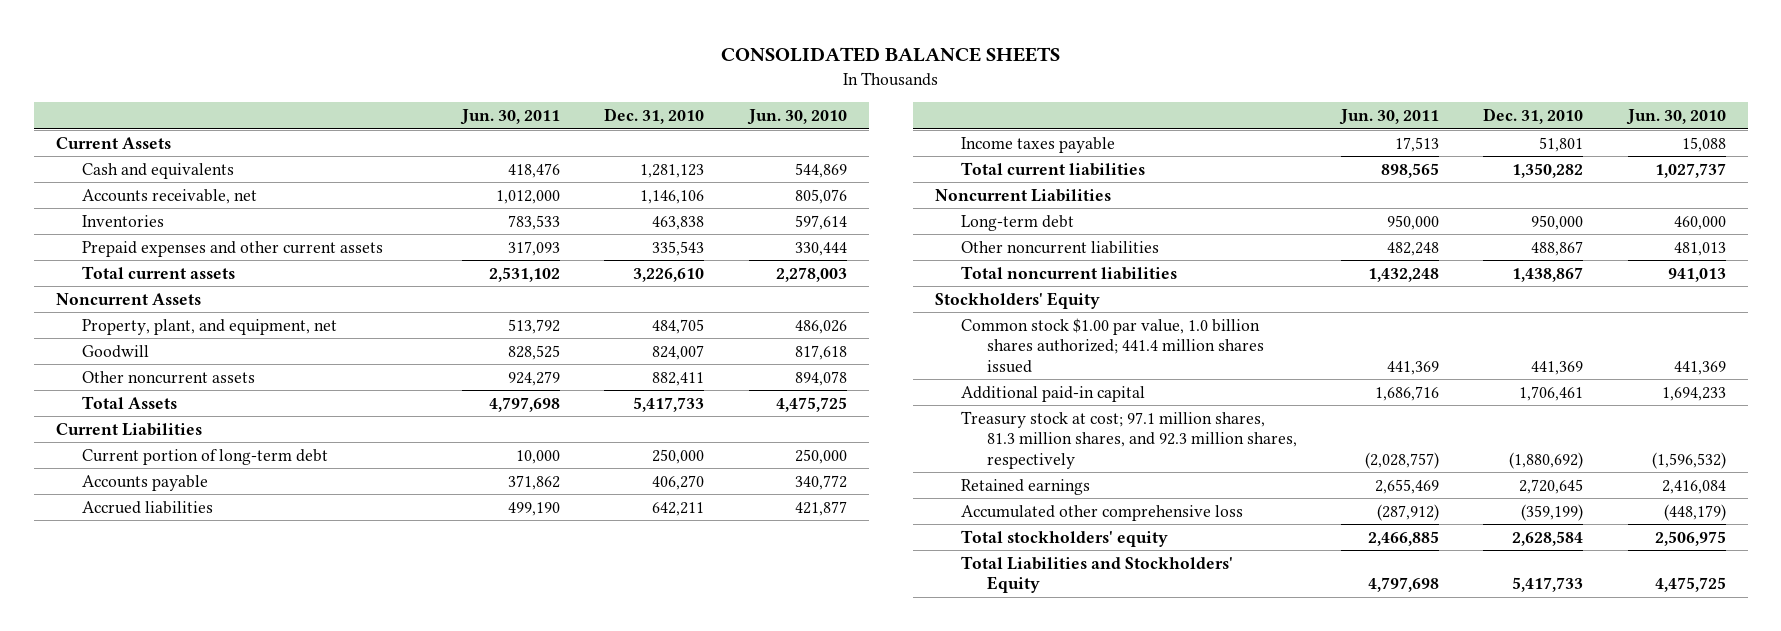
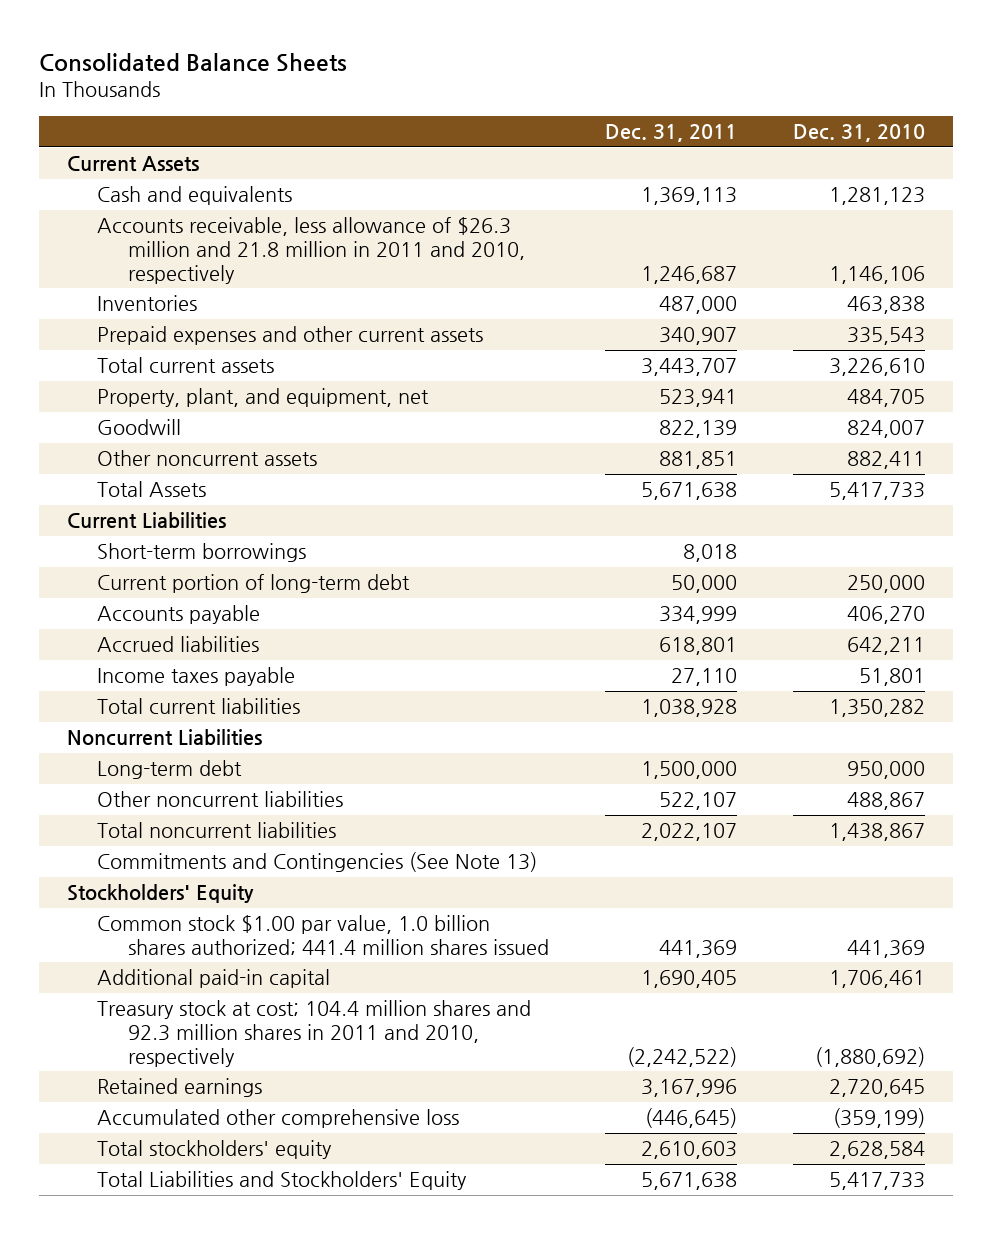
[720,46,1060,62] CONSOLIDATED BALANCE SHEETS -> [38,52,347,72] Consolidated Balance Sheets
[460,109,561,126] Jun. 30, 2011 -> none
[746,109,847,126] Jun. 30, 2010 -> none
none -> [604,124,737,143] Dec. 31, 2011
[81,188,257,204] Accounts receivable, net -> [97,217,525,284] Accounts receivable, less allowance of $26.3 million and 21.8 million in 2011 and 2010, respectively
[55,292,201,305] Noncurrent Assets -> none
none -> [97,543,307,563] Short-term borrowings
none -> [97,852,538,873] Commitments and Contingencies (See Note 13)
[960,410,1298,469] Treasury stock at cost; 97.1 million shares, 81.3 million shares, and 92.3 million shares, respectively -> [97,1000,532,1067] Treasury stock at cost; 104.4 million shares and 92.3 million shares in 2011 and 2010, respectively

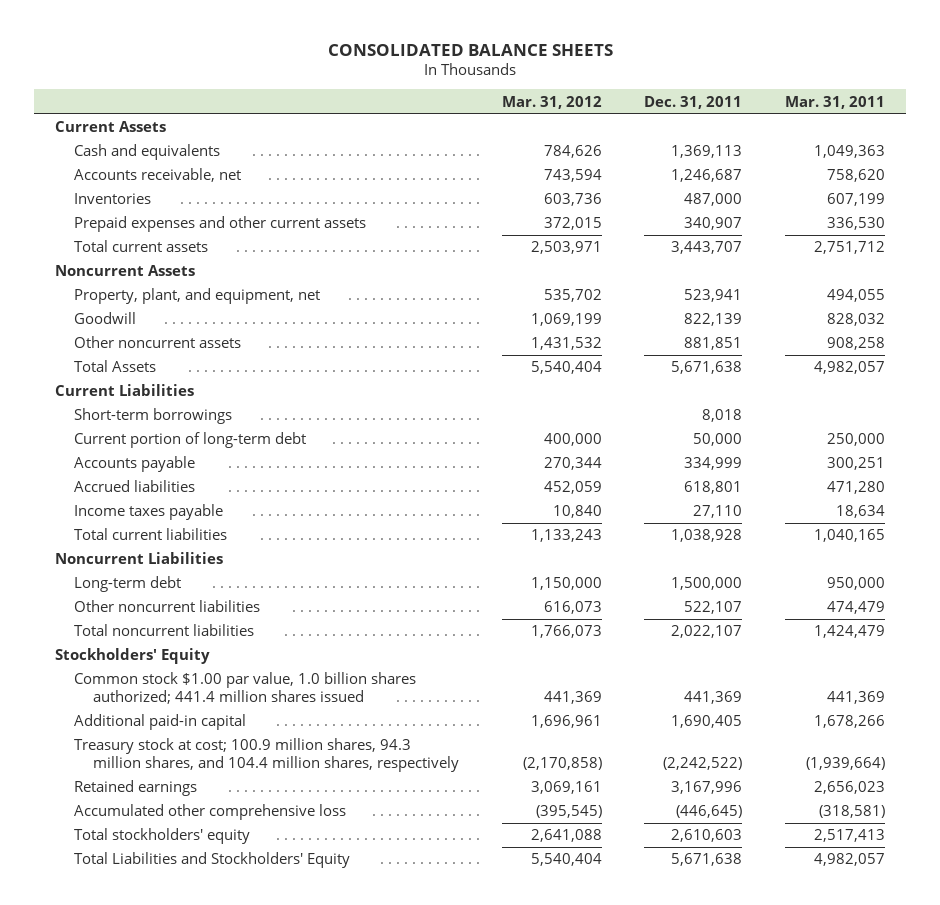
[38,52,347,72] Consolidated Balance Sheets -> [327,43,613,56] CONSOLIDATED BALANCE SHEETS
[792,124,925,143] Dec. 31, 2010 -> none
none -> [501,95,602,109] Mar. 31, 2012
none -> [785,95,886,109] Mar. 31, 2011
[97,217,525,284] Accounts receivable, less allowance of $26.3 million and 21.8 million in 2011 and 2010, respectively -> [73,168,241,183] Accounts receivable, net
none -> [54,265,195,277] Noncurrent Assets
[97,852,538,873] Commitments and Contingencies (See Note 13) -> none
[97,1000,532,1067] Treasury stock at cost; 104.4 million shares and 92.3 million shares in 2011 and 2010, respectively -> [73,738,459,773] Treasury stock at cost; 100.9 million shares, 94.3 million shares, and 104.4 million shares, respectively

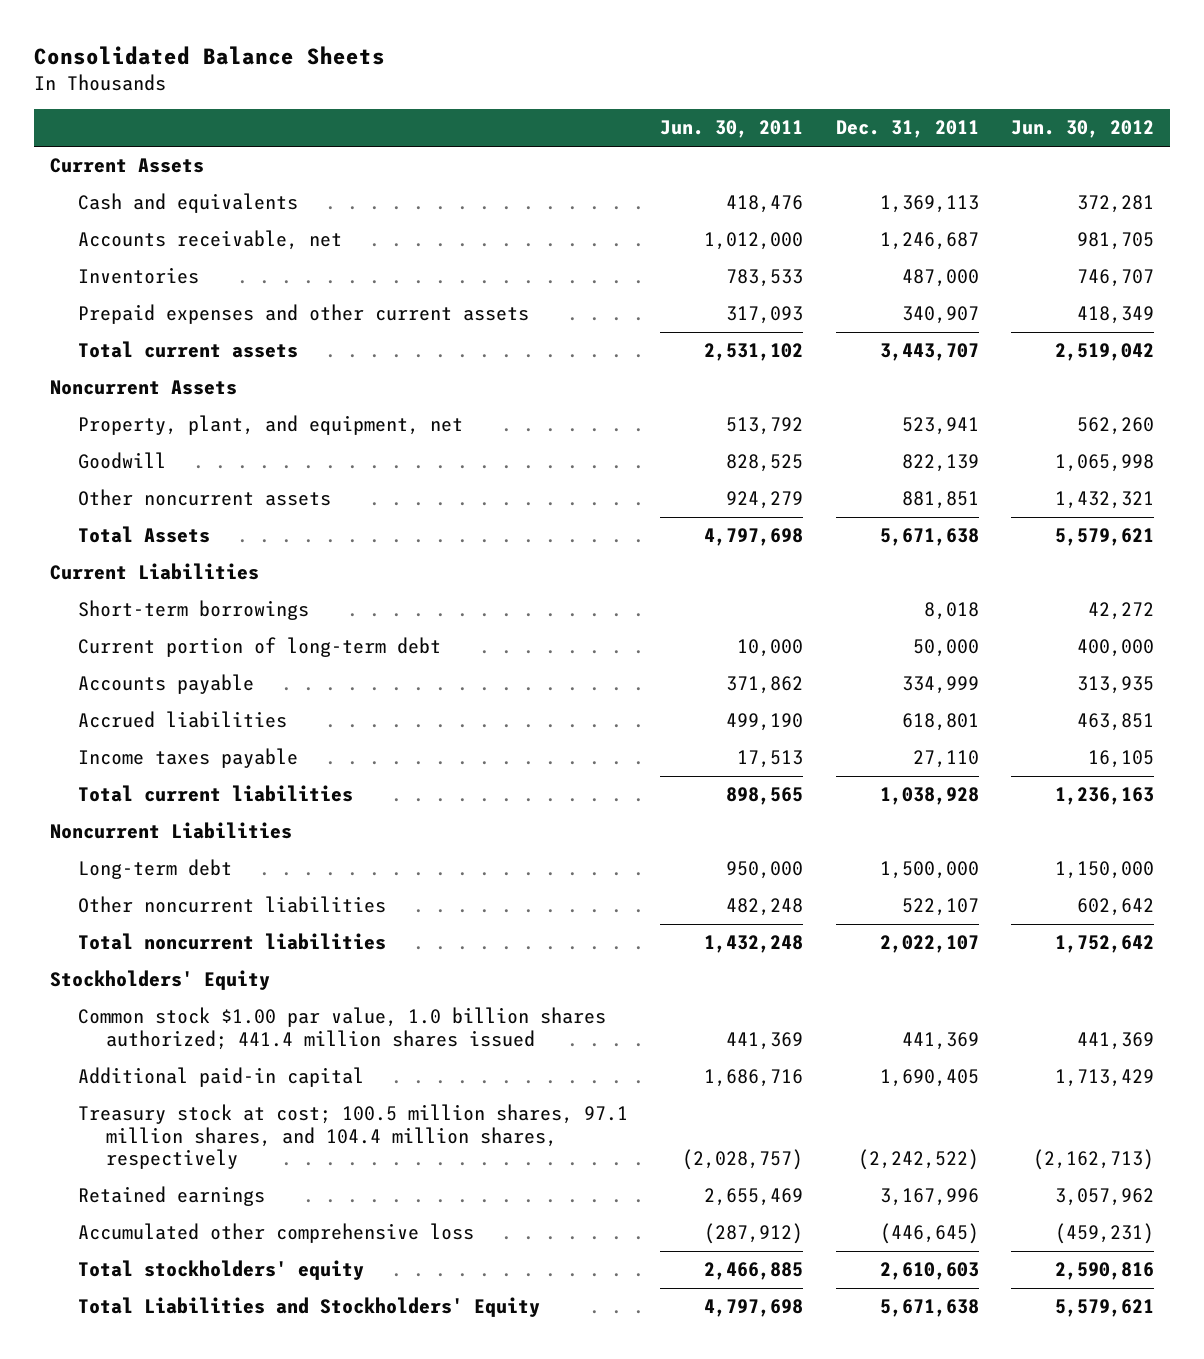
[327,43,613,56] CONSOLIDATED BALANCE SHEETS -> [33,45,385,65] Consolidated Balance Sheets
[501,95,602,109] Mar. 31, 2012 -> none
[785,95,886,109] Mar. 31, 2011 -> none
none -> [660,120,804,139] Jun. 30, 2011
none -> [1010,120,1154,139] Jun. 30, 2012
[73,738,459,773] Treasury stock at cost; 100.9 million shares, 94.3 million shares, and 104.4 million shares, respectively -> [77,1104,628,1170] Treasury stock at cost; 100.5 million shares, 97.1 million shares, and 104.4 million shares, respectively

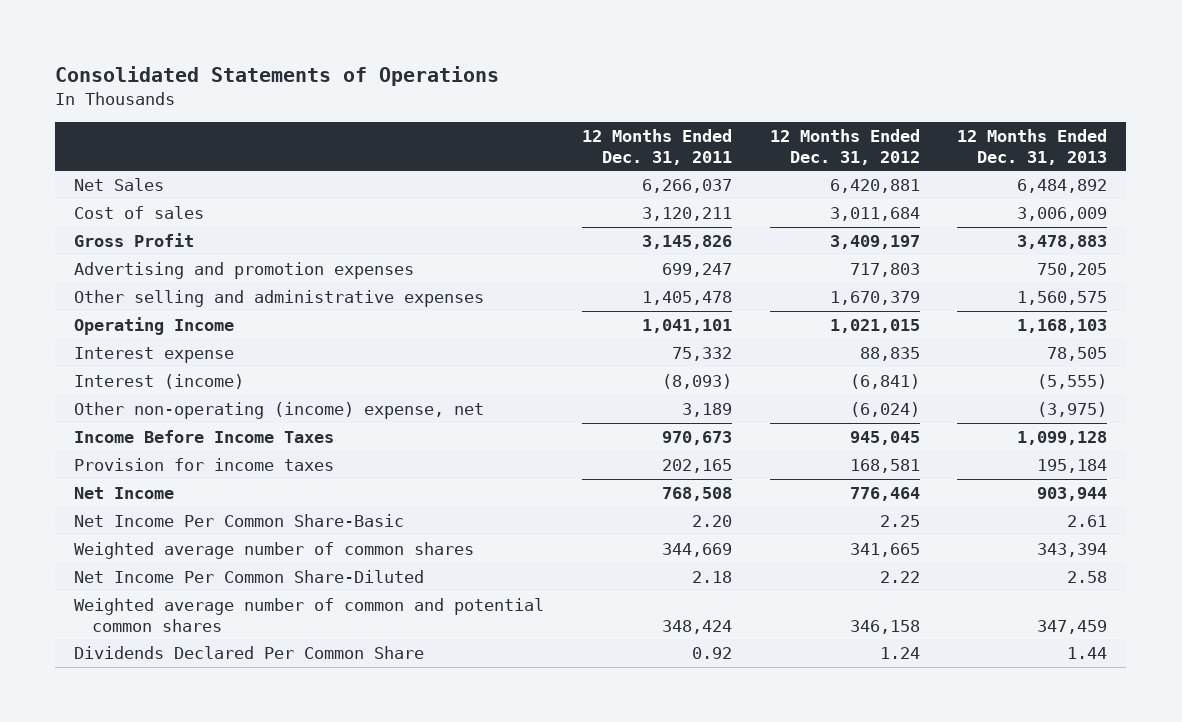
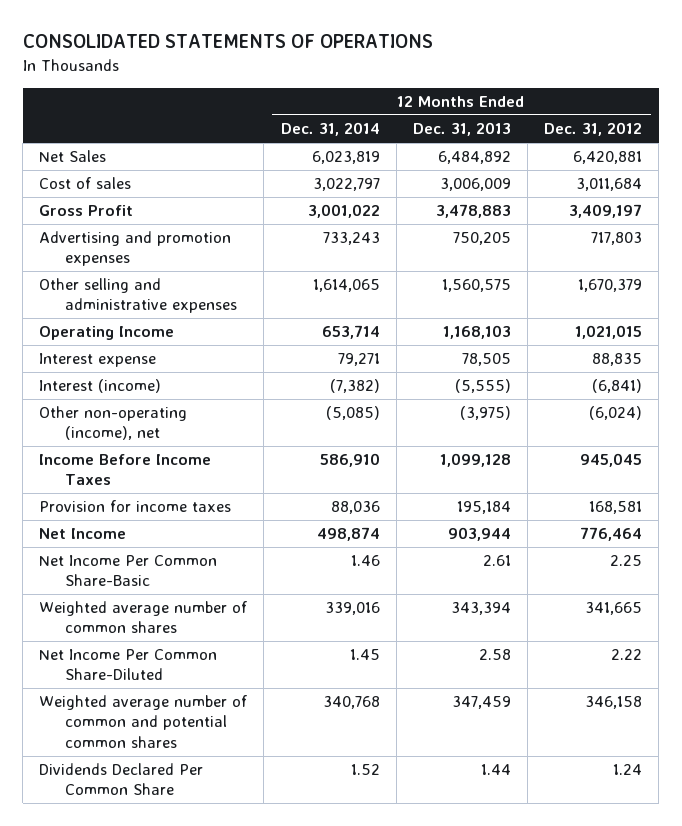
[55,65,500,86] Consolidated Statements of Operations -> [22,34,433,49] CONSOLIDATED STATEMENTS OF OPERATIONS
[581,129,732,165] 12 Months Ended Dec. 31, 2011 -> none
none -> [280,122,380,137] Dec. 31, 2014
[74,402,485,420] Other non-operating (income) expense, net -> [39,406,188,441] Other non-operating (income), net

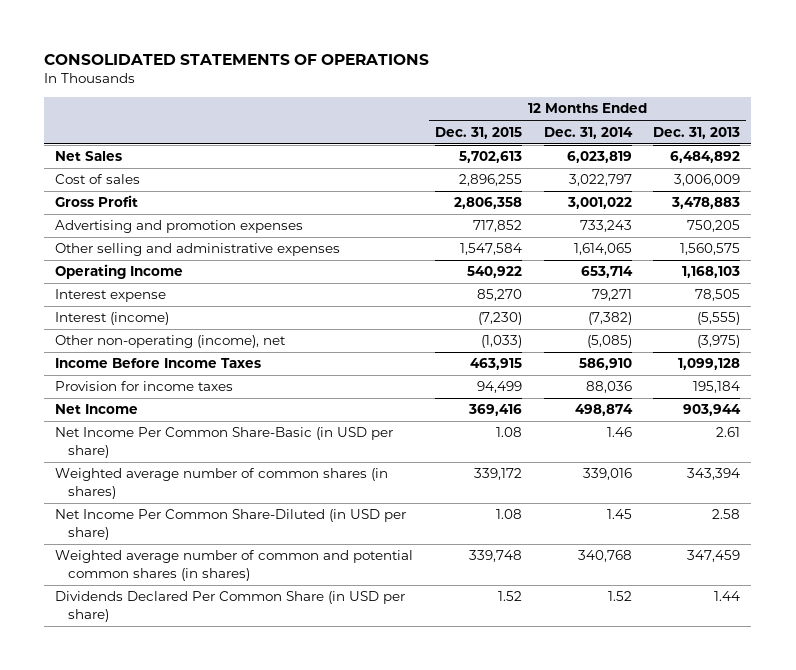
[544,122,643,137] Dec. 31, 2012 -> none
none -> [434,126,522,139] Dec. 31, 2015
[39,555,218,587] Net Income Per Common Share-Basic -> [55,427,394,458] Net Income Per Common Share-Basic (in USD per share)
[39,601,248,634] Weighted average number of common shares -> [55,468,389,499] Weighted average number of common shares (in shares)
[39,649,218,681] Net Income Per Common Share-Diluted -> [55,509,407,540] Net Income Per Common Share-Diluted (in USD per share)
[39,695,248,748] Weighted average number of common and potential common shares -> [55,550,414,581] Weighted average number of common and potential common shares (in shares)
[39,763,204,796] Dividends Declared Per Common Share -> [55,591,406,622] Dividends Declared Per Common Share (in USD per share)

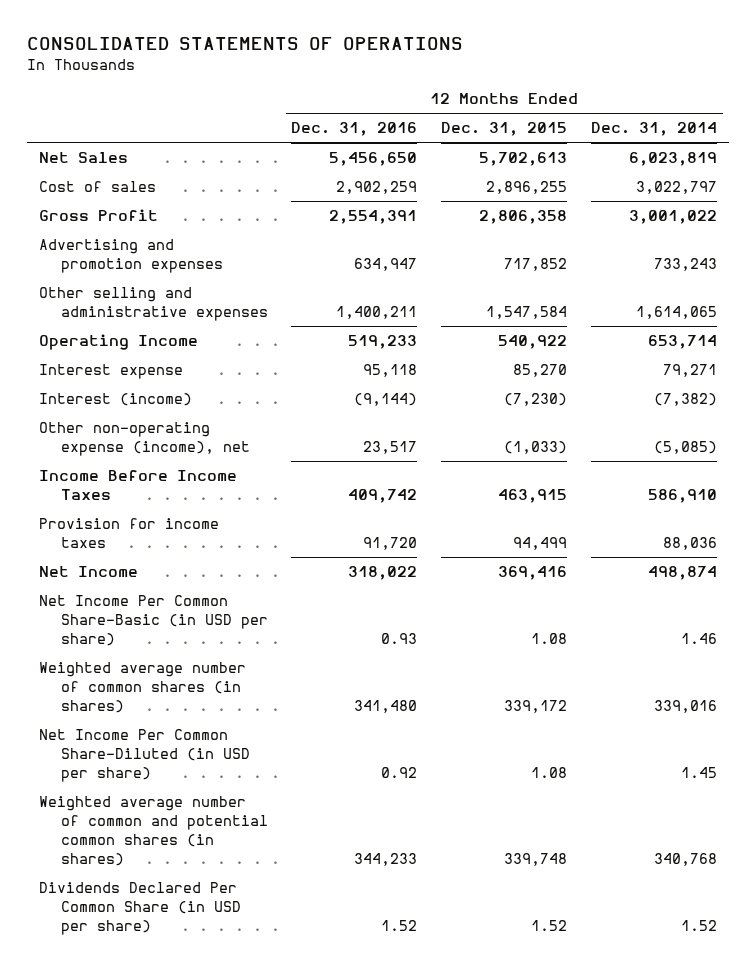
[653,126,741,139] Dec. 31, 2013 -> none
none -> [291,122,418,137] Dec. 31, 2016
[55,335,287,349] Other non-operating (income), net -> [38,422,250,456] Other non-operating expense (income), net

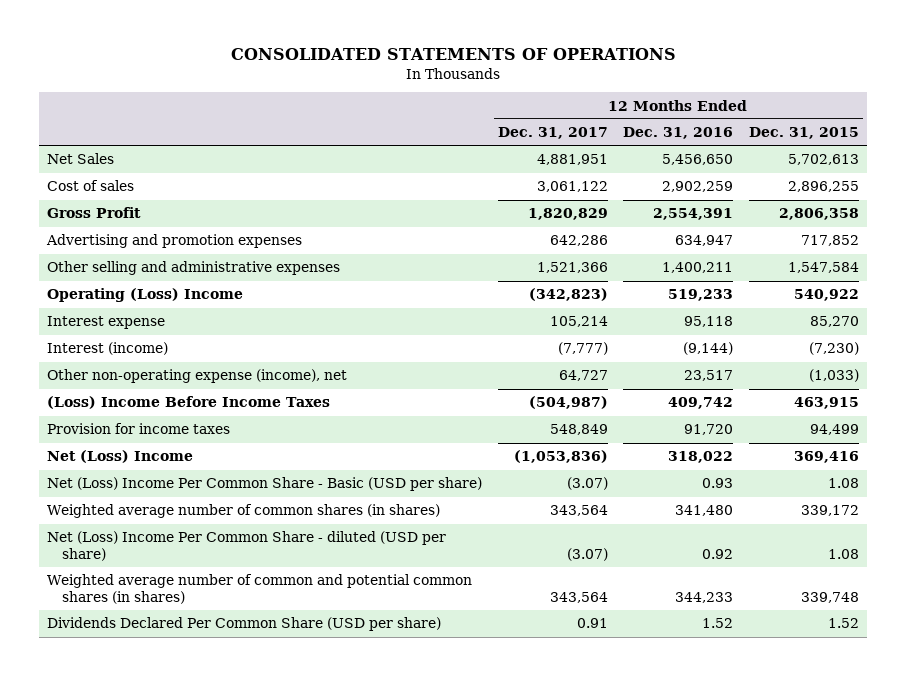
[590,122,717,137] Dec. 31, 2014 -> none
none -> [497,127,608,140] Dec. 31, 2017
[38,334,198,351] Operating Income -> [47,288,244,303] Operating (Loss) Income
[38,470,237,500] Income Before Income Taxes -> [47,396,331,410] (Loss) Income Before Income Taxes
[38,566,138,578] Net Income -> [47,450,194,464] Net (Loss) Income
[38,595,268,646] Net Income Per Common Share-Basic (in USD per share) -> [47,477,483,492] Net (Loss) Income Per Common Share - Basic (USD per share)
[38,729,250,782] Net Income Per Common Share-Diluted (in USD per share) -> [47,531,447,561] Net (Loss) Income Per Common Share - diluted (USD per share)
[38,882,241,935] Dividends Declared Per Common Share (in USD per share) -> [47,617,442,632] Dividends Declared Per Common Share (USD per share)

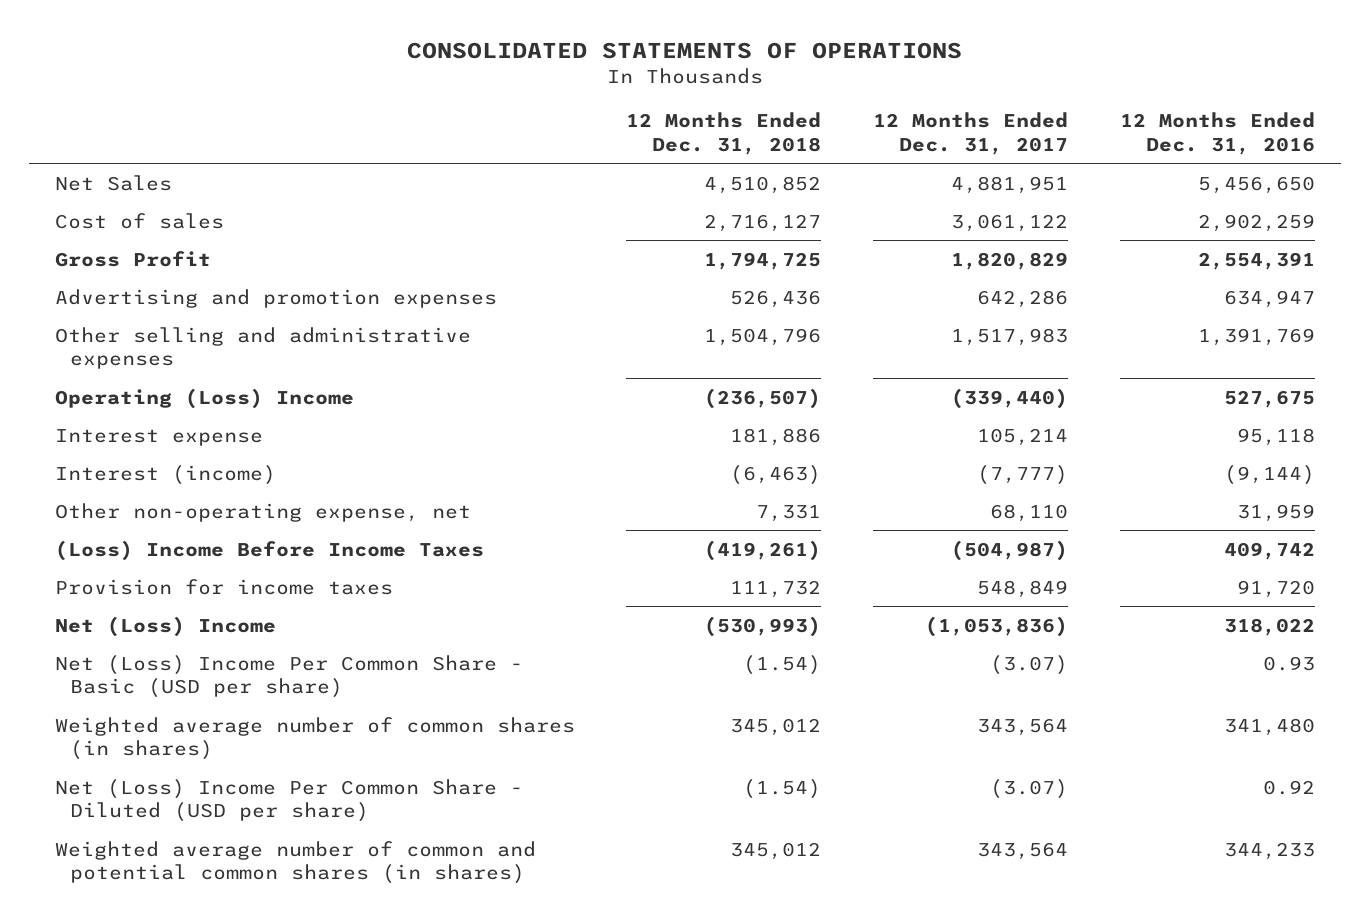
[748,127,859,140] Dec. 31, 2015 -> none
none -> [626,111,822,155] 12 Months Ended Dec. 31, 2018
[536,262,608,274] 1,521,366 -> [951,327,1069,346] 1,517,983
[662,262,734,274] 1,400,211 -> [1197,327,1315,346] 1,391,769
[528,288,608,302] (342,823) -> [951,387,1069,409] (339,440)
[668,289,734,302] 519,233 -> [1223,389,1315,408] 527,675
[47,369,348,384] Other non-operating expense (income), net -> [54,502,471,522] Other non-operating expense, net
[558,370,608,382] 64,727 -> [990,503,1069,522] 68,110
[684,370,734,382] 23,517 -> [1236,503,1315,522] 31,959
[47,531,447,561] Net (Loss) Income Per Common Share - diluted (USD per share) -> [54,778,523,823] Net (Loss) Income Per Common Share - Diluted (USD per share)
[47,617,442,632] Dividends Declared Per Common Share (USD per share) -> none

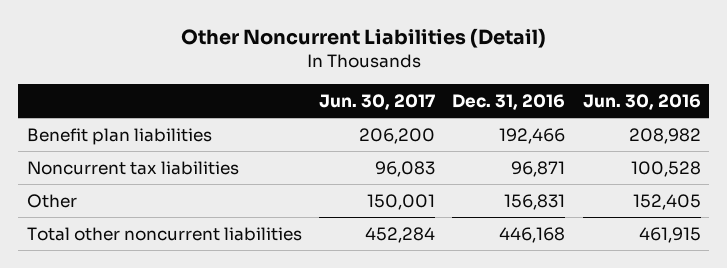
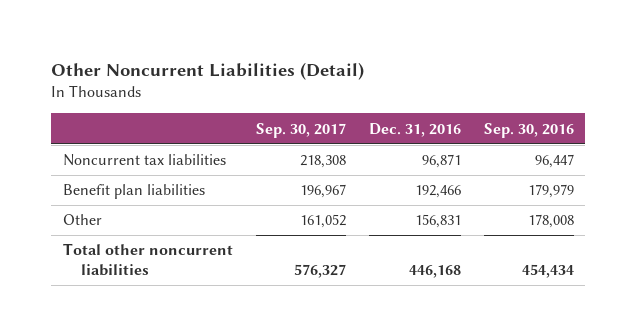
[319,93,436,110] Jun. 30, 2017 -> none
[582,93,701,110] Jun. 30, 2016 -> none
none -> [255,122,346,138] Sep. 30, 2017
none -> [483,122,574,138] Sep. 30, 2016
[26,127,212,145] Benefit plan liabilities -> [62,184,205,200] Benefit plan liabilities

